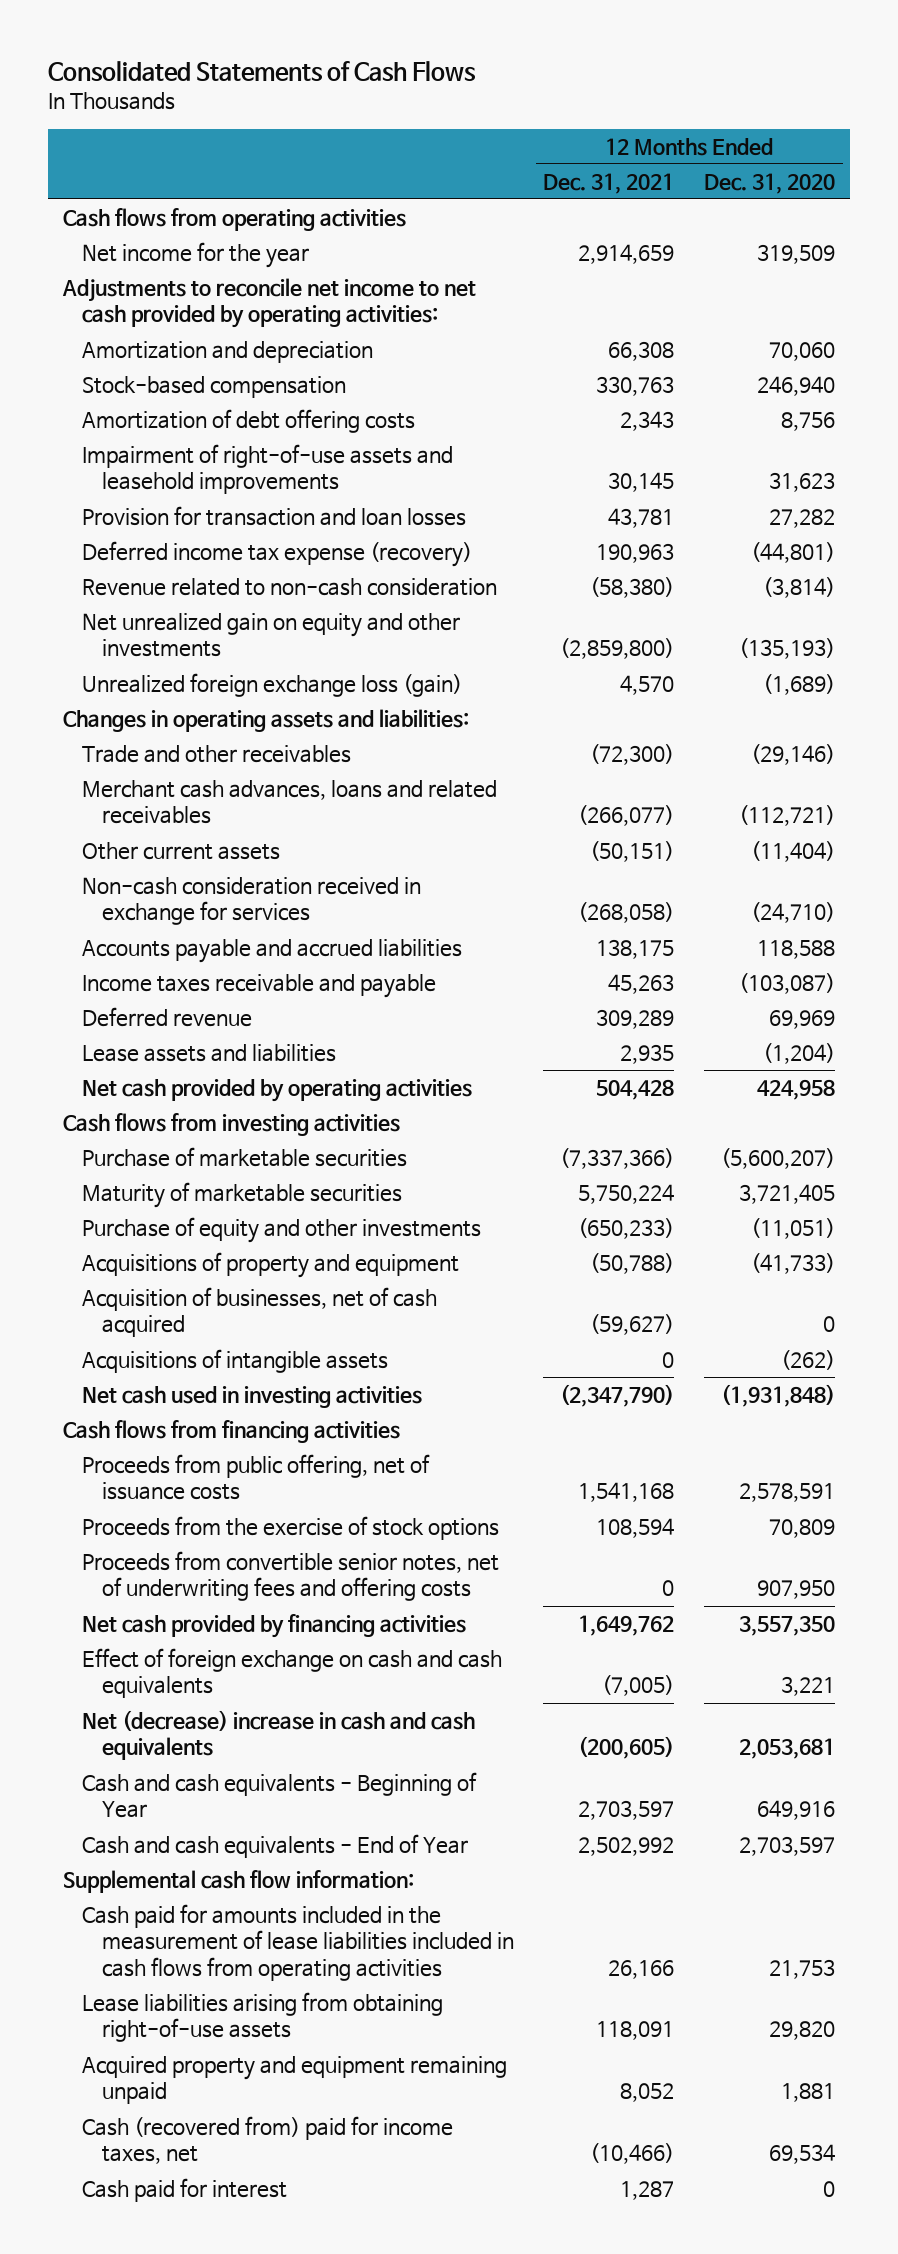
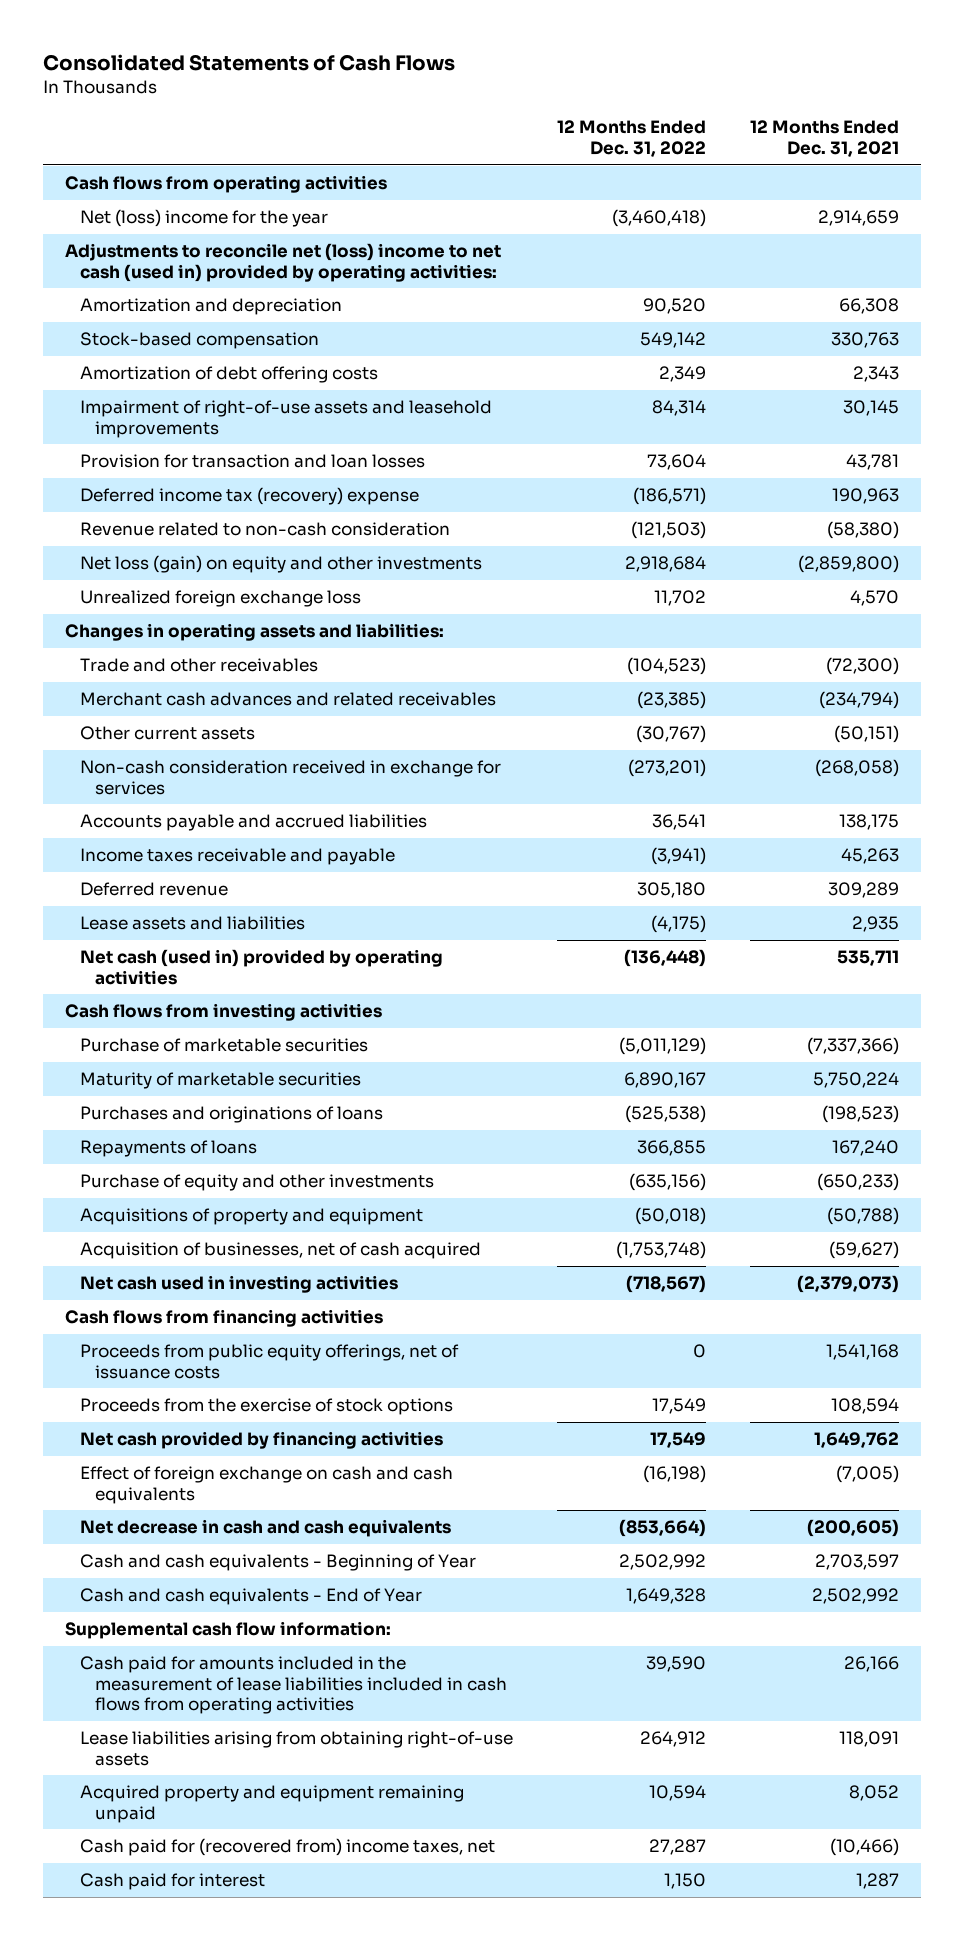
[704,172,836,194] Dec. 31, 2020 -> none
none -> [557,120,707,157] 12 Months Ended Dec. 31, 2022
[82,241,310,268] Net income for the year -> [80,209,329,228] Net (loss) income for the year
[62,277,477,329] Adjustments to reconcile net income to net cash provided by operating activities: -> [65,243,502,282] Adjustments to reconcile net (loss) income to net cash (used in) provided by operating activities:
[82,540,473,567] Deferred income tax expense (recovery) -> [80,487,420,506] Deferred income tax (recovery) expense
[82,612,461,658] Net unrealized gain on equity and other investments -> [80,555,483,574] Net loss (gain) on equity and other investments
[82,672,463,697] Unrealized foreign exchange loss (gain) -> [80,590,362,608] Unrealized foreign exchange loss
[82,779,498,825] Merchant cash advances, loans and related receivables -> [80,692,497,707] Merchant cash advances and related receivables
[578,805,675,827] (266,077) -> [819,691,900,710] (234,794)
[82,1078,473,1102] Net cash provided by operating activities -> [80,949,444,985] Net cash (used in) provided by operating activities
[596,1078,675,1100] 504,428 -> [837,950,900,967] 535,711
none -> [80,1106,384,1124] Purchases and originations of loans
none -> [80,1140,258,1158] Repayments of loans
[82,1348,389,1373] Acquisitions of intangible assets -> none
[560,1383,675,1407] (2,347,790) -> [797,1275,900,1294] (2,379,073)
[82,1453,431,1501] Proceeds from public offering, net of issuance costs -> [80,1344,460,1379] Proceeds from public equity offerings, net of issuance costs
[82,1550,500,1602] Proceeds from convertible senior notes, net of underwriting fees and offering costs -> none
[82,1709,476,1761] Net (decrease) increase in cash and cash equivalents -> [80,1519,452,1538] Net decrease in cash and cash equivalents
[82,2115,454,2165] Cash (recovered from) paid for income taxes, net -> [80,1838,496,1857] Cash paid for (recovered from) income taxes, net

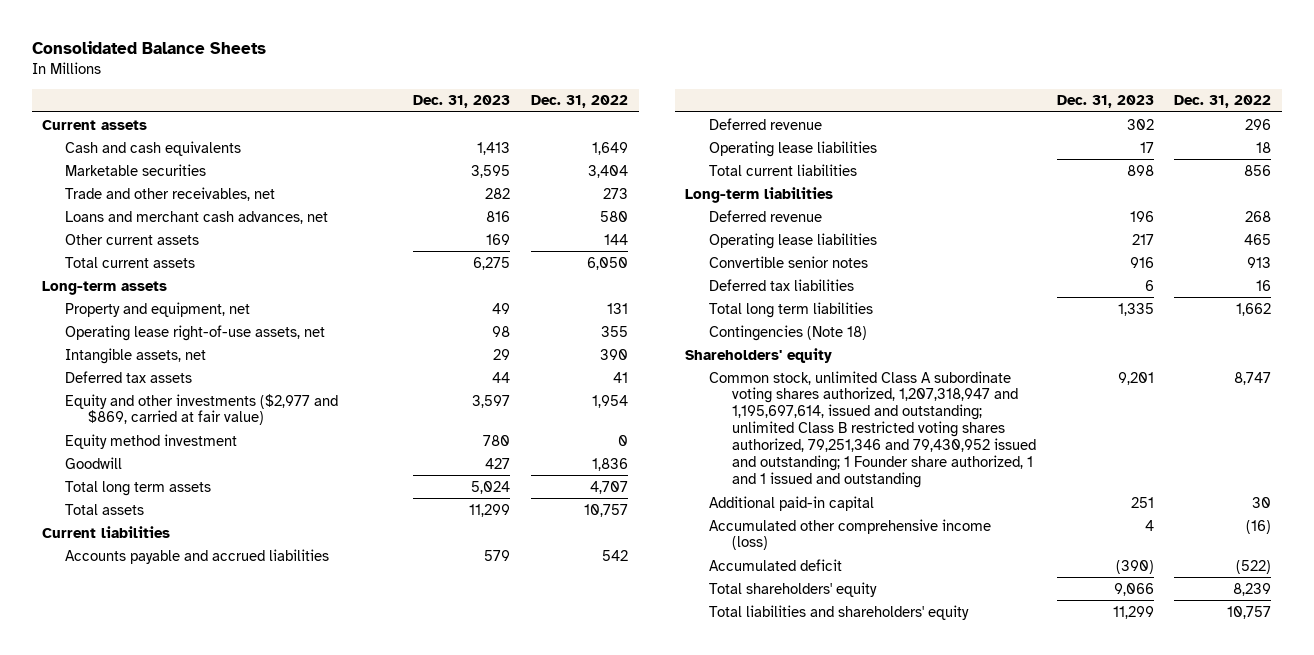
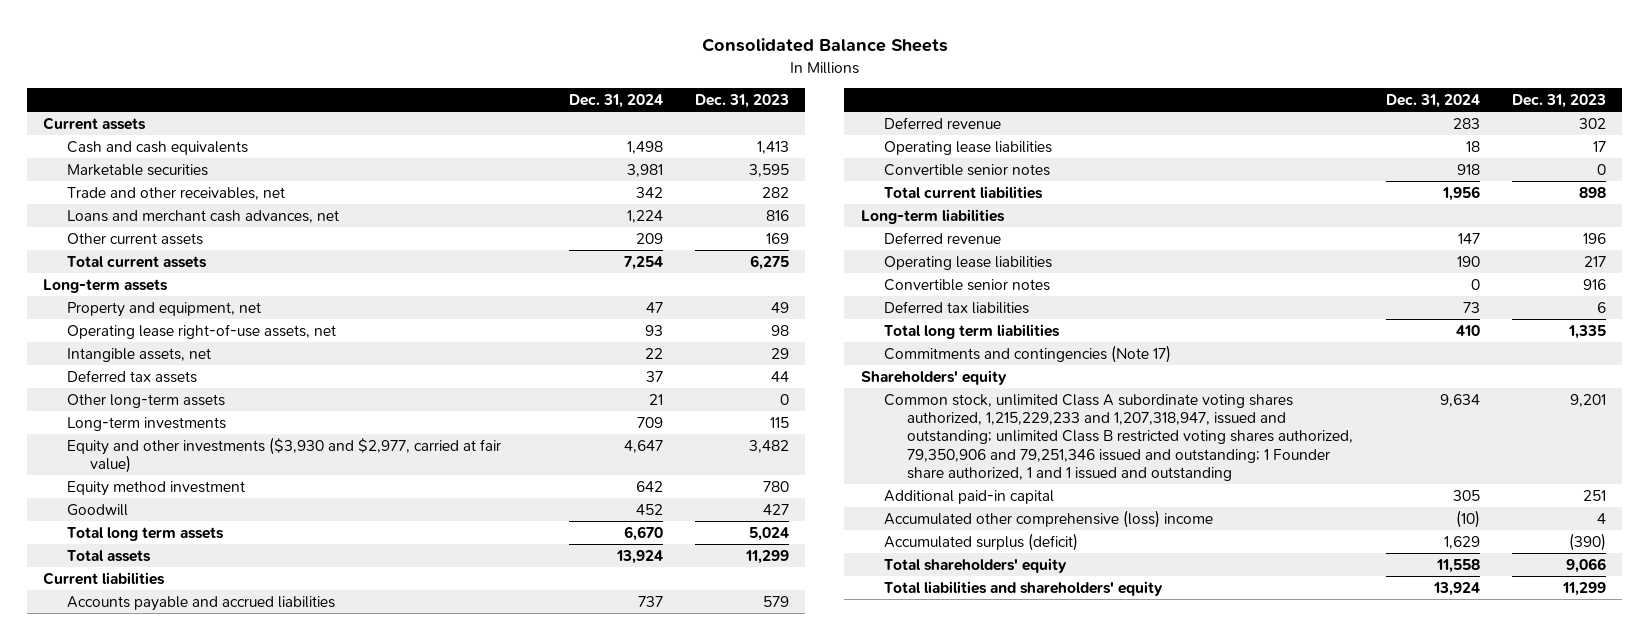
[531,95,629,109] Dec. 31, 2022 -> none
none -> [568,93,663,108] Dec. 31, 2024
none -> [66,393,225,408] Other long-term assets
none -> [66,416,226,431] Long-term investments
[65,393,339,426] Equity and other investments ($2,977 and $869, carried at fair value) -> [66,436,501,474] Equity and other investments ($3,930 and $2,977, carried at fair value)
[472,394,511,408] 3,597 -> [749,439,790,453] 3,482
none -> [883,163,1050,176] Convertible senior notes
[708,324,867,341] Contingencies (Note 18) -> [883,344,1171,363] Commitments and contingencies (Note 17)
[708,370,1036,488] Common stock, unlimited Class A subordinate voting shares authorized, 1,207,318,947 and 1,195,697,614, issued and outstanding; unlimited Class B restricted voting shares authorized, 79,251,346 and 79,430,952 issued and outstanding; 1 Founder share authorized, 1 and 1 issued and outstanding -> [883,393,1354,481] Common stock, unlimited Class A subordinate voting shares authorized, 1,215,229,233 and 1,207,318,947, issued and outstanding; unlimited Class B restricted voting shares authorized, 79,350,906 and 79,251,346 issued and outstanding; 1 Founder share authorized, 1 and 1 issued and outstanding
[708,518,991,551] Accumulated other comprehensive income (loss) -> [883,509,1213,528] Accumulated other comprehensive (loss) income
[708,558,842,571] Accumulated deficit -> [883,532,1078,551] Accumulated surplus (deficit)

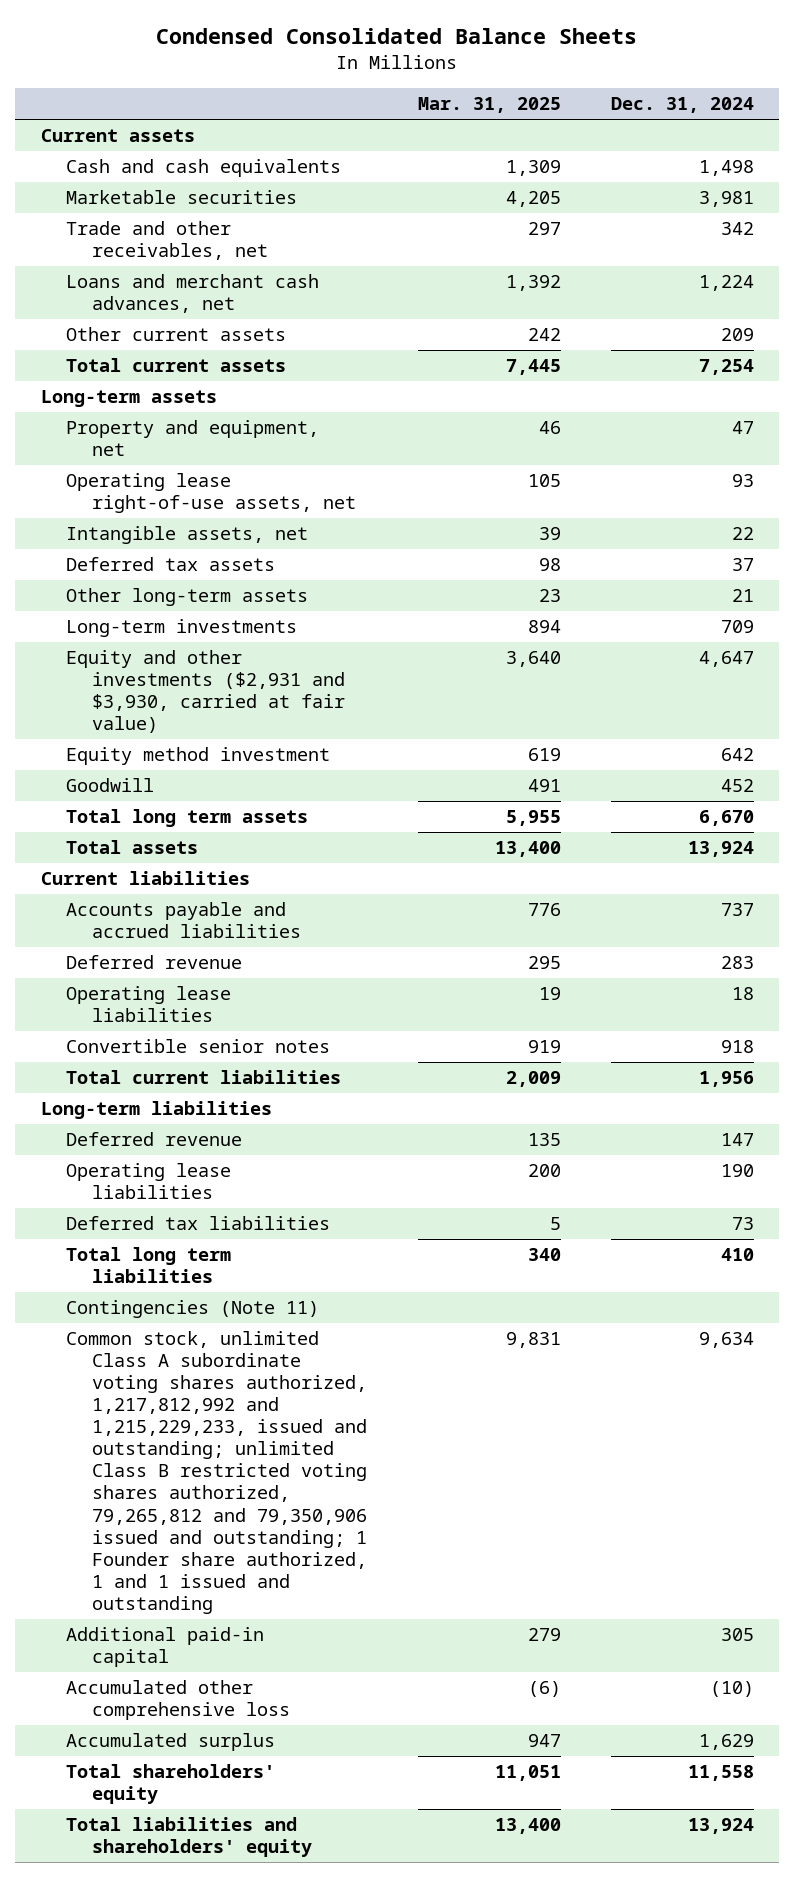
[701,38,948,53] Consolidated Balance Sheets -> [156,28,638,45] Condensed Consolidated Balance Sheets
[695,93,790,108] Dec. 31, 2023 -> none
none -> [417,97,561,114] Mar. 31, 2025
[66,436,501,474] Equity and other investments ($3,930 and $2,977, carried at fair value) -> [66,650,346,734] Equity and other investments ($2,931 and $3,930, carried at fair value)
[883,278,1050,291] Convertible senior notes -> none
[860,369,1007,385] Shareholders' equity -> none
[883,344,1171,363] Commitments and contingencies (Note 17) -> [66,1300,320,1319] Contingencies (Note 11)
[883,393,1354,481] Common stock, unlimited Class A subordinate voting shares authorized, 1,215,229,233 and 1,207,318,947, issued and outstanding; unlimited Class B restricted voting shares authorized, 79,350,906 and 79,251,346 issued and outstanding; 1 Founder share authorized, 1 and 1 issued and outstanding -> [66,1331,368,1614] Common stock, unlimited Class A subordinate voting shares authorized, 1,217,812,992 and 1,215,229,233, issued and outstanding; unlimited Class B restricted voting shares authorized, 79,265,812 and 79,350,906 issued and outstanding; 1 Founder share authorized, 1 and 1 issued and outstanding
[883,509,1213,528] Accumulated other comprehensive (loss) income -> [66,1680,291,1721] Accumulated other comprehensive loss
[883,532,1078,551] Accumulated surplus (deficit) -> [66,1733,276,1752] Accumulated surplus

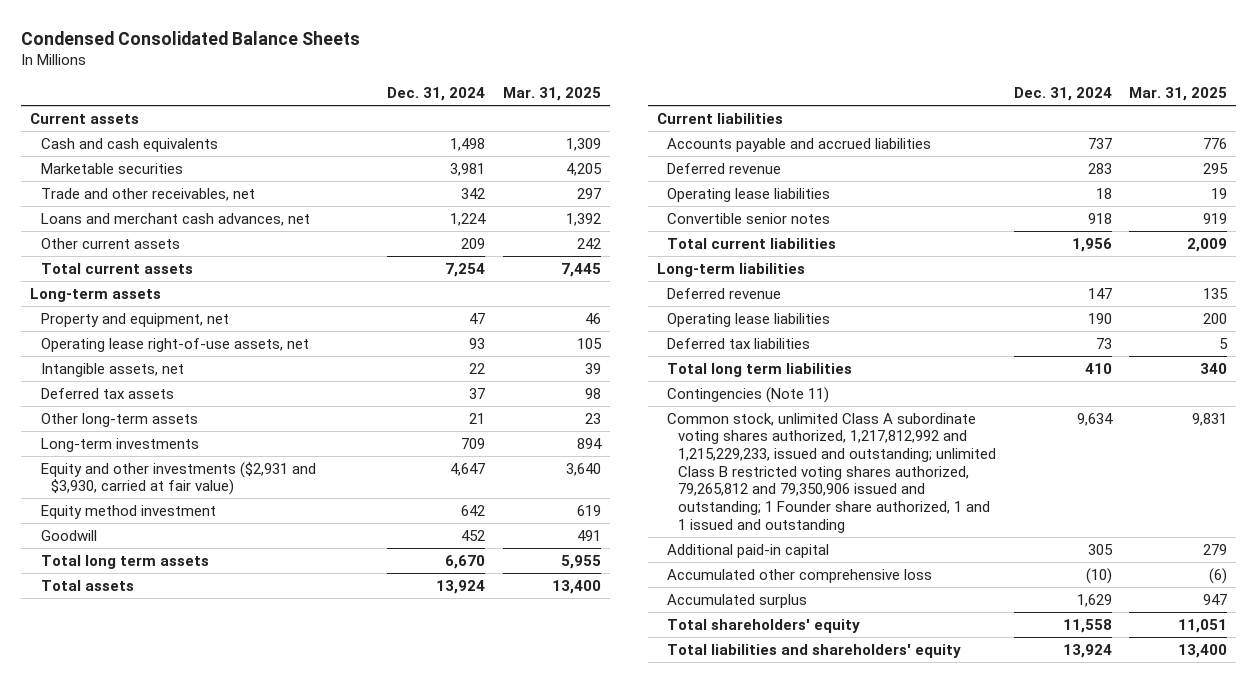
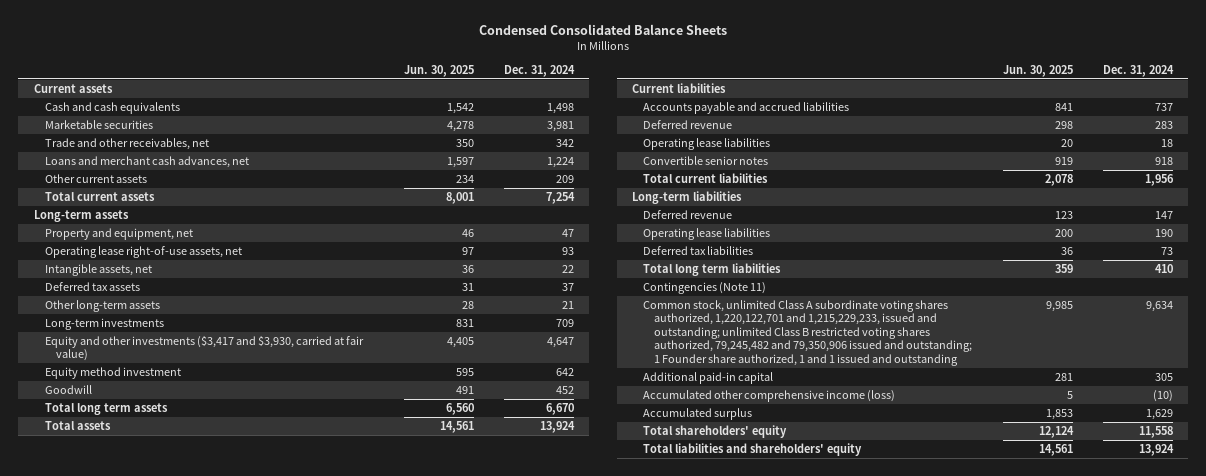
[502,87,601,102] Mar. 31, 2025 -> none
none -> [404,65,475,78] Jun. 30, 2025
[40,461,316,496] Equity and other investments ($2,931 and $3,930, carried at fair value) -> [44,334,364,362] Equity and other investments ($3,417 and $3,930, carried at fair value)
[667,412,996,533] Common stock, unlimited Class A subordinate voting shares authorized, 1,217,812,992 and 1,215,229,233, issued and outstanding; unlimited Class B restricted voting shares authorized, 79,265,812 and 79,350,906 issued and outstanding; 1 Founder share authorized, 1 and 1 issued and outstanding -> [643,299,973,366] Common stock, unlimited Class A subordinate voting shares authorized, 1,220,122,701 and 1,215,229,233, issued and outstanding; unlimited Class B restricted voting shares authorized, 79,245,482 and 79,350,906 issued and outstanding; 1 Founder share authorized, 1 and 1 issued and outstanding
[667,568,933,583] Accumulated other comprehensive loss -> [643,389,896,402] Accumulated other comprehensive income (loss)

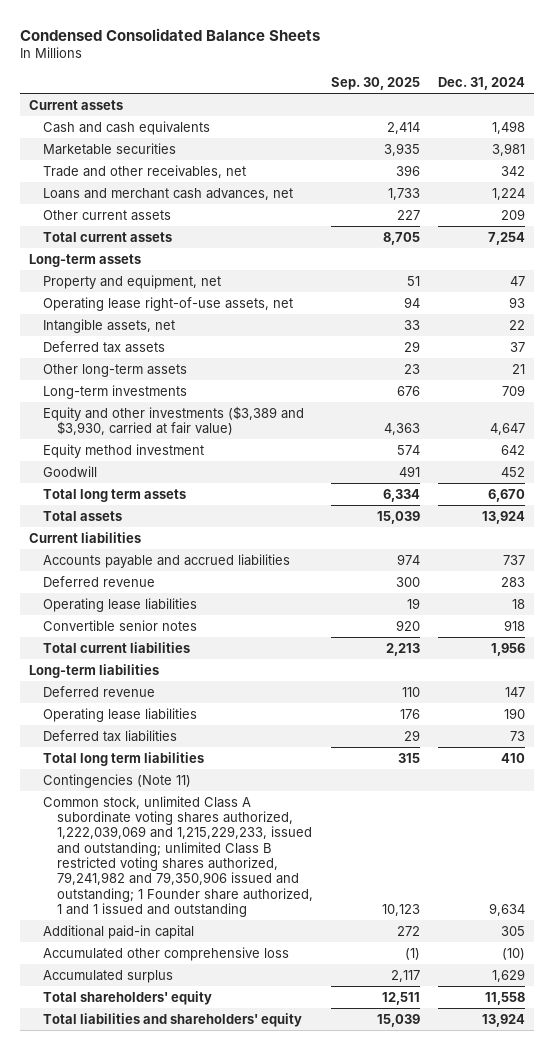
[404,65,475,78] Jun. 30, 2025 -> none
none -> [331,77,421,91] Sep. 30, 2025
[44,334,364,362] Equity and other investments ($3,417 and $3,930, carried at fair value) -> [43,405,305,435] Equity and other investments ($3,389 and $3,930, carried at fair value)
[643,299,973,366] Common stock, unlimited Class A subordinate voting shares authorized, 1,220,122,701 and 1,215,229,233, issued and outstanding; unlimited Class B restricted voting shares authorized, 79,245,482 and 79,350,906 issued and outstanding; 1 Founder share authorized, 1 and 1 issued and outstanding -> [43,795,314,917] Common stock, unlimited Class A subordinate voting shares authorized, 1,222,039,069 and 1,215,229,233, issued and outstanding; unlimited Class B restricted voting shares authorized, 79,241,982 and 79,350,906 issued and outstanding; 1 Founder share authorized, 1 and 1 issued and outstanding
[643,389,896,402] Accumulated other comprehensive income (loss) -> [43,946,290,961] Accumulated other comprehensive loss

